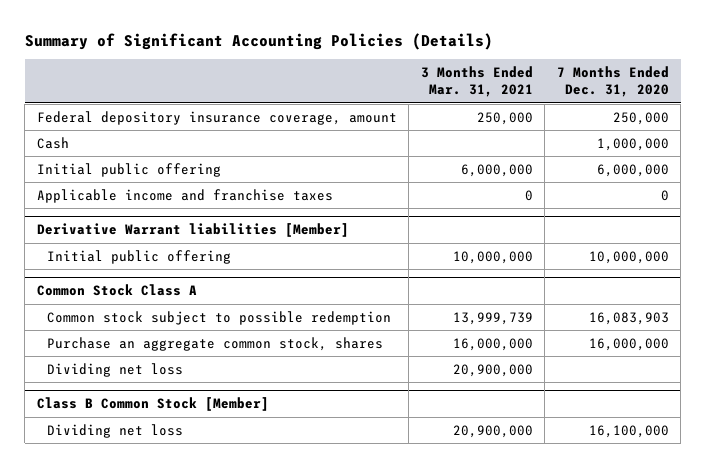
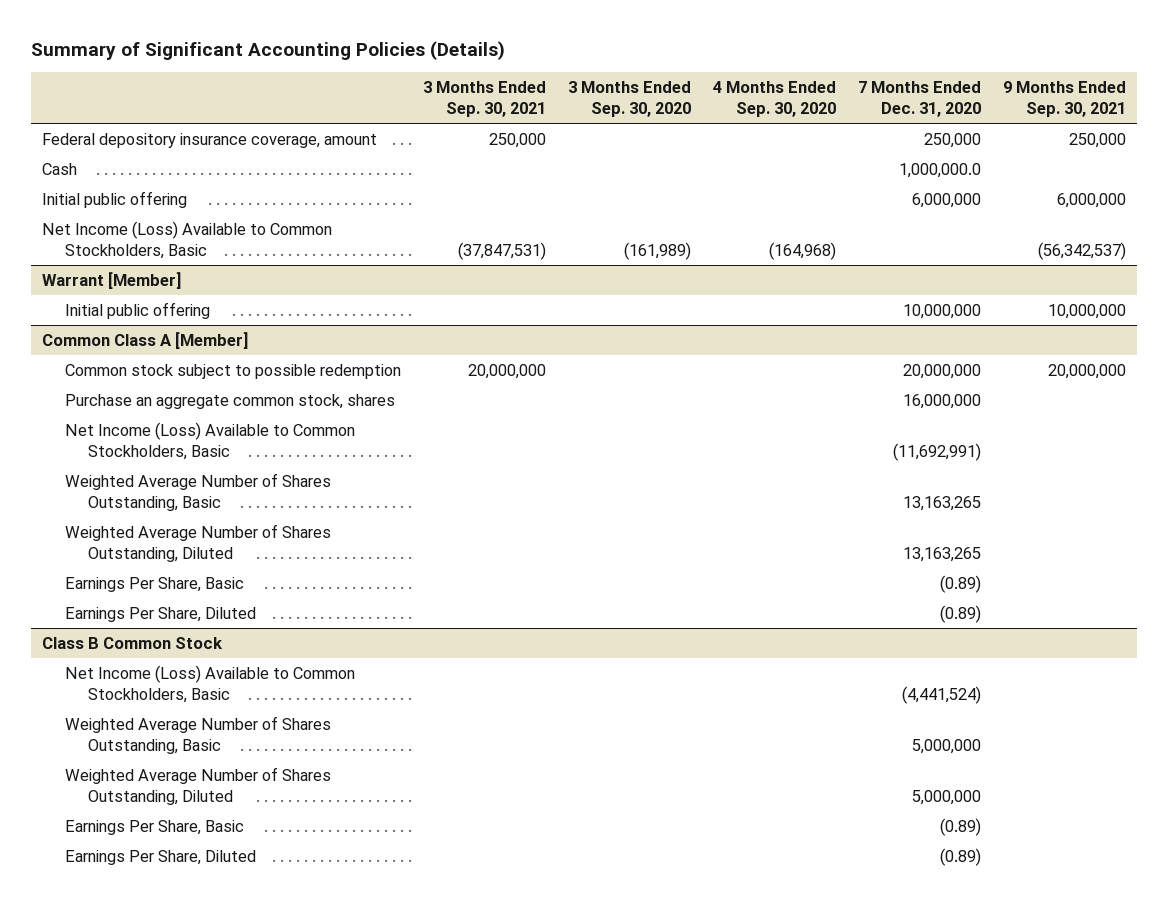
[420,66,533,98] 3 Months Ended Mar. 31, 2021 -> none
none -> [423,81,547,118] 3 Months Ended Sep. 30, 2021
none -> [568,81,692,118] 3 Months Ended Sep. 30, 2020
none -> [713,81,837,118] 4 Months Ended Sep. 30, 2020
none -> [1003,81,1127,118] 9 Months Ended Sep. 30, 2021
[596,137,669,151] 1,000,000 -> [899,162,982,178] 1,000,000.0
[36,188,333,203] Applicable income and franchise taxes -> none
none -> [41,220,332,259] Net Income (Loss) Available to Common Stockholders, Basic
[36,223,349,238] Derivative Warrant liabilities [Member] -> [41,271,182,289] Warrant [Member]
[36,284,197,297] Common Stock Class A -> [41,331,249,349] Common Class A [Member]
[588,311,669,325] 16,083,903 -> [903,363,982,379] 20,000,000
[46,362,183,377] Dividing net loss -> none
[46,423,183,438] Dividing net loss -> none
none -> [65,421,356,460] Net Income (Loss) Available to Common Stockholders, Basic
none -> [65,472,332,511] Weighted Average Number of Shares Outstanding, Basic
none -> [65,523,332,562] Weighted Average Number of Shares Outstanding, Diluted
none -> [65,576,245,592] Earnings Per Share, Basic
none -> [65,606,257,622] Earnings Per Share, Diluted
[36,397,269,412] Class B Common Stock [Member] -> [41,636,223,649] Class B Common Stock
none -> [65,664,356,703] Net Income (Loss) Available to Common Stockholders, Basic
none -> [65,715,332,754] Weighted Average Number of Shares Outstanding, Basic
none -> [65,766,332,805] Weighted Average Number of Shares Outstanding, Diluted
none -> [65,819,245,835] Earnings Per Share, Basic
none -> [65,849,257,865] Earnings Per Share, Diluted

